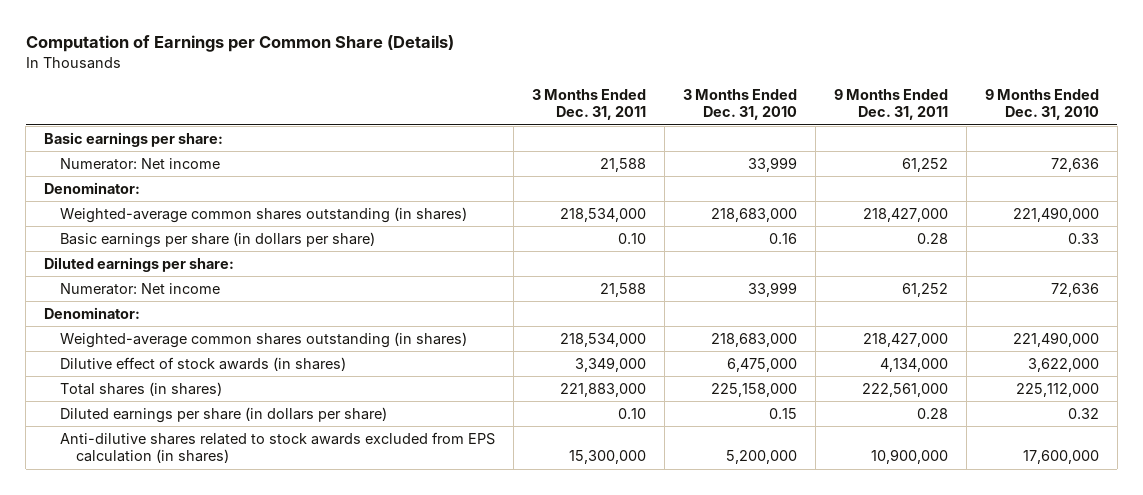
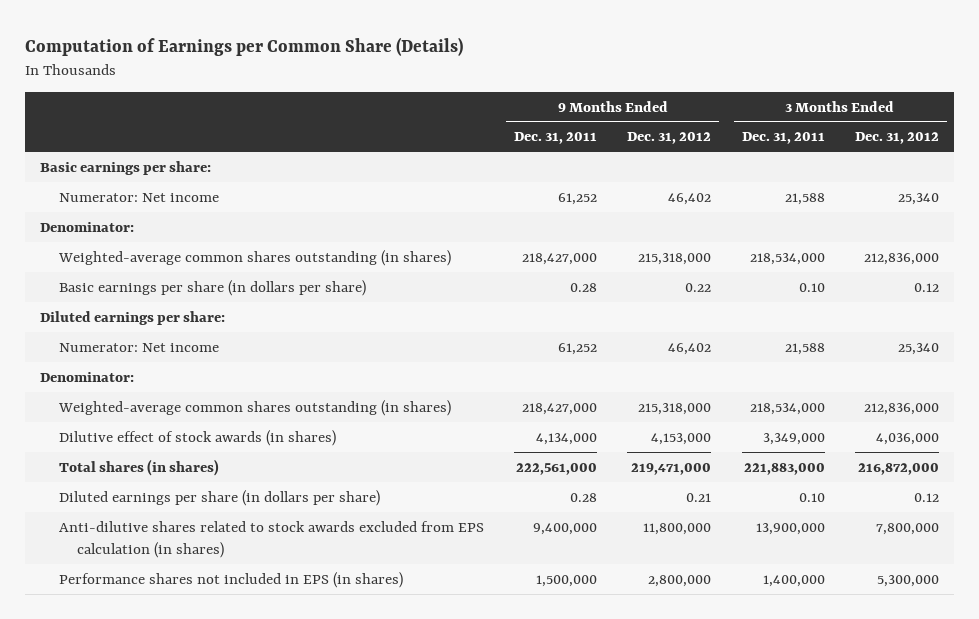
[682,88,797,121] 3 Months Ended Dec. 31, 2010 -> none
[984,88,1099,121] 9 Months Ended Dec. 31, 2010 -> none
none -> [627,132,712,145] Dec. 31, 2012
none -> [855,132,940,145] Dec. 31, 2012
[568,450,646,465] 15,300,000 -> [755,522,825,535] 13,900,000
[870,449,948,465] 10,900,000 -> [532,522,597,535] 9,400,000
none -> [58,571,403,588] Performance shares not included in EPS (in shares)

